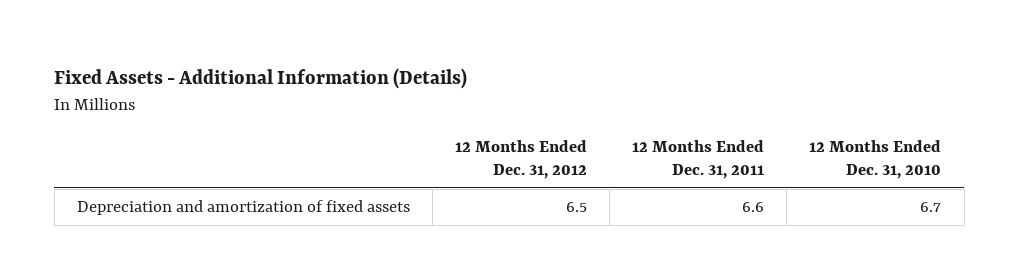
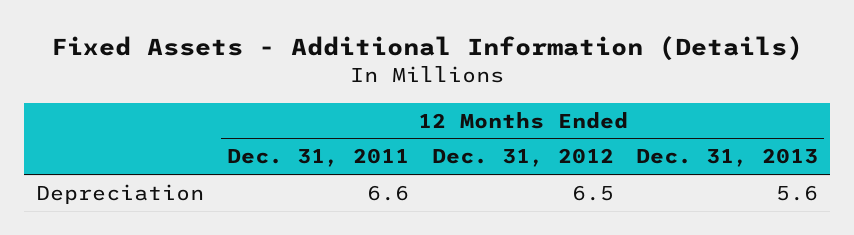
[809,140,942,180] 12 Months Ended Dec. 31, 2010 -> none
none -> [636,148,819,168] Dec. 31, 2013
[76,200,410,216] Depreciation and amortization of fixed assets -> [35,183,204,204] Depreciation

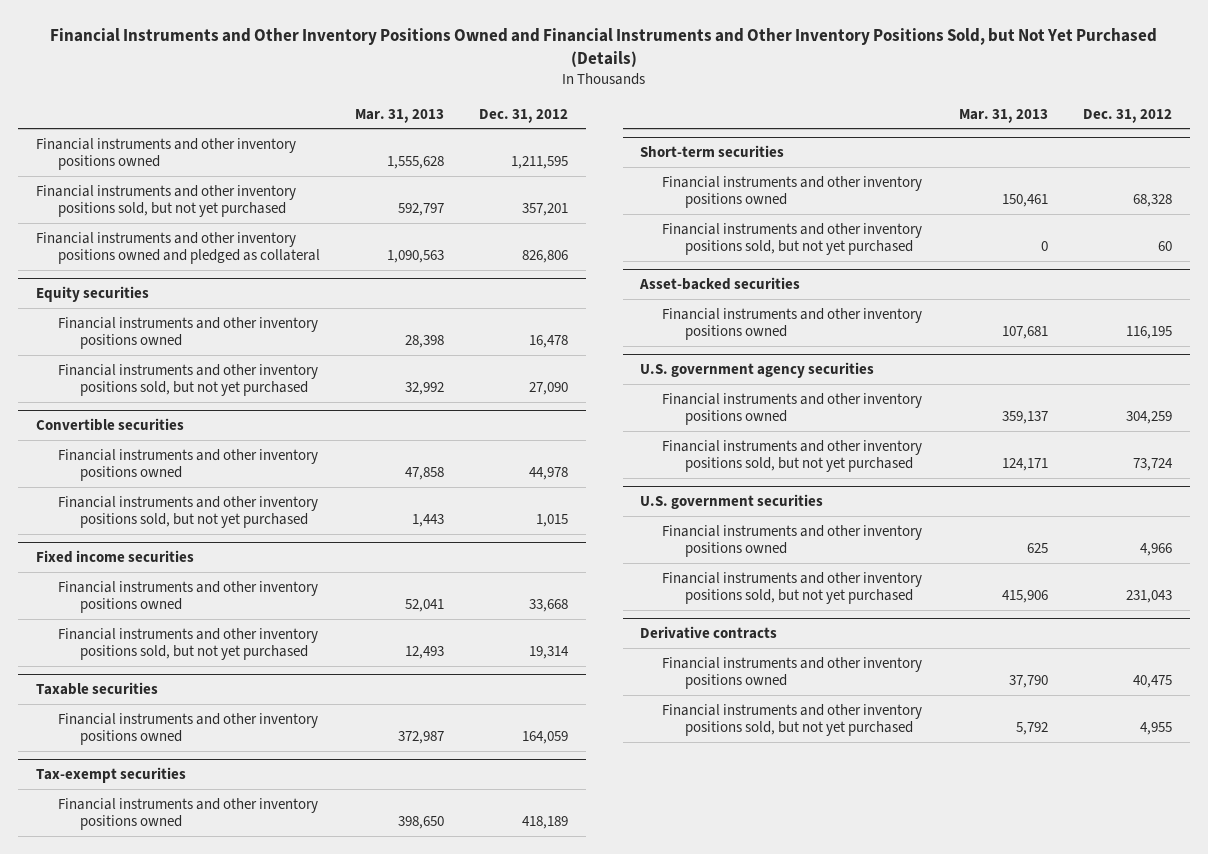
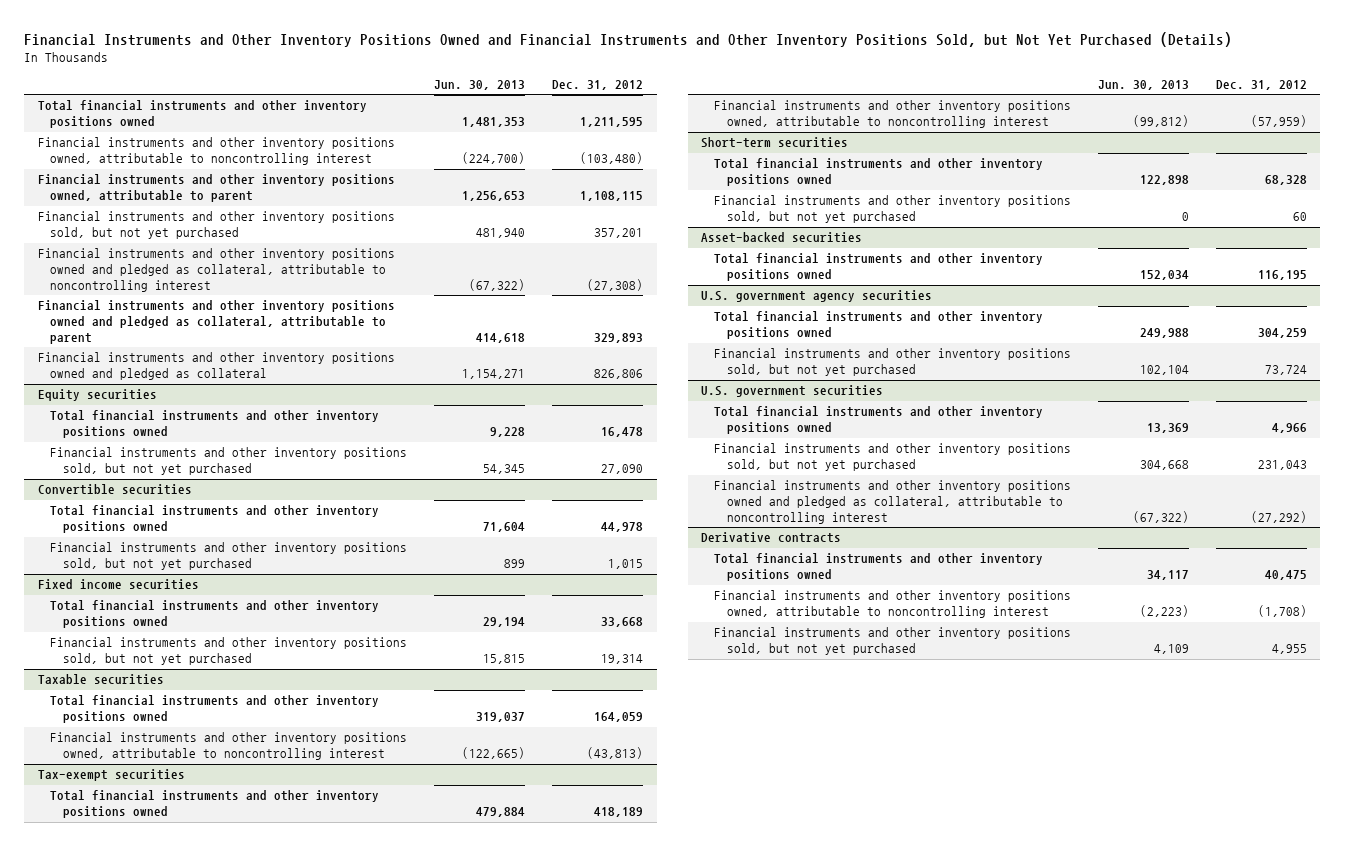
[355,108,445,123] Mar. 31, 2013 -> none
none -> [434,79,526,90] Jun. 30, 2013
[35,137,296,171] Financial instruments and other inventory positions owned -> [37,100,367,129] Total financial instruments and other inventory positions owned
none -> [37,137,395,166] Financial instruments and other inventory positions owned, attributable to noncontrolling interest
none -> [37,174,395,203] Financial instruments and other inventory positions owned, attributable to parent
none -> [37,248,395,293] Financial instruments and other inventory positions owned and pledged as collateral, attributable to noncontrolling interest
none -> [37,300,395,345] Financial instruments and other inventory positions owned and pledged as collateral, attributable to parent
[58,316,319,350] Financial instruments and other inventory positions owned -> [50,410,380,439] Total financial instruments and other inventory positions owned
[58,448,319,482] Financial instruments and other inventory positions owned -> [50,505,380,534] Total financial instruments and other inventory positions owned
[58,580,319,614] Financial instruments and other inventory positions owned -> [50,600,380,629] Total financial instruments and other inventory positions owned
[58,712,319,746] Financial instruments and other inventory positions owned -> [50,695,380,724] Total financial instruments and other inventory positions owned
none -> [50,732,408,761] Financial instruments and other inventory positions owned, attributable to noncontrolling interest
[58,797,319,831] Financial instruments and other inventory positions owned -> [50,790,380,819] Total financial instruments and other inventory positions owned
none -> [713,100,1071,129] Financial instruments and other inventory positions owned, attributable to noncontrolling interest
[662,175,923,209] Financial instruments and other inventory positions owned -> [713,158,1043,187] Total financial instruments and other inventory positions owned
[662,307,923,341] Financial instruments and other inventory positions owned -> [713,253,1043,282] Total financial instruments and other inventory positions owned
[662,392,923,426] Financial instruments and other inventory positions owned -> [713,311,1043,340] Total financial instruments and other inventory positions owned
[662,524,923,558] Financial instruments and other inventory positions owned -> [713,406,1043,435] Total financial instruments and other inventory positions owned
none -> [713,480,1071,525] Financial instruments and other inventory positions owned and pledged as collateral, attributable to noncontrolling interest
[662,656,923,690] Financial instruments and other inventory positions owned -> [713,553,1043,582] Total financial instruments and other inventory positions owned
none -> [713,590,1071,619] Financial instruments and other inventory positions owned, attributable to noncontrolling interest

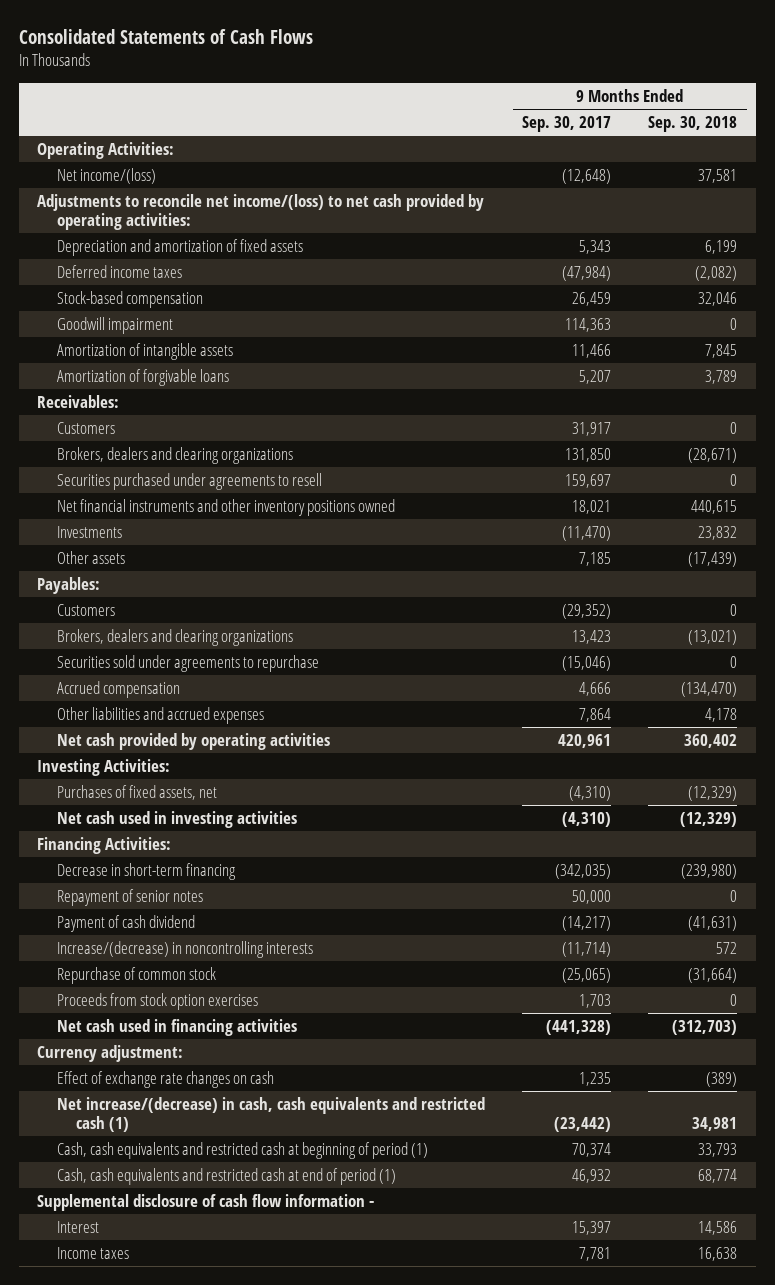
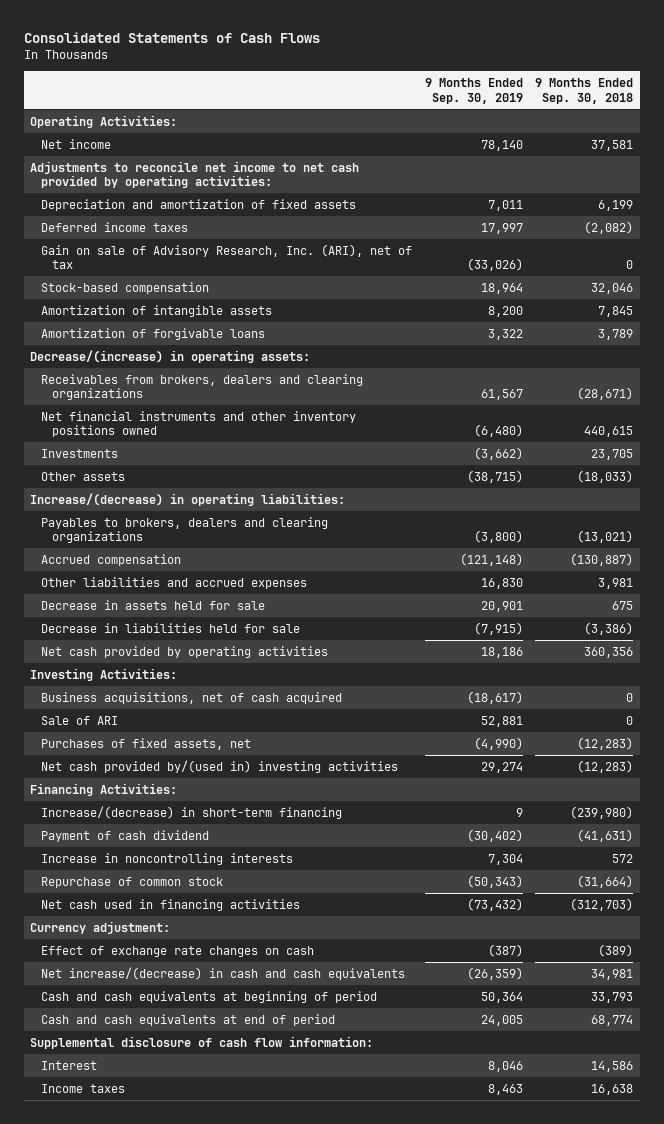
[522,115,612,132] Sep. 30, 2017 -> none
none -> [424,78,523,104] 9 Months Ended Sep. 30, 2019
[56,167,156,184] Net income/(loss) -> [41,138,112,149] Net income
[37,193,485,230] Adjustments to reconcile net income/(loss) to net cash provided by operating activities: -> [30,160,360,189] Adjustments to reconcile net income to net cash provided by operating activities:
none -> [41,243,413,270] Gain on sale of Advisory Research, Inc. (ARI), net of tax
[56,316,173,334] Goodwill impairment -> none
[37,394,120,408] Receivables: -> none
[56,421,115,434] Customers -> none
[56,472,322,490] Securities purchased under agreements to resell -> none
none -> [30,349,311,363] Decrease/(increase) in operating assets:
[56,446,293,464] Brokers, dealers and clearing organizations -> [41,373,364,401] Receivables from brokers, dealers and clearing organizations
[37,576,101,594] Payables: -> none
[56,603,115,616] Customers -> none
[56,654,319,672] Securities sold under agreements to repurchase -> none
[698,525,738,540] 23,832 -> [591,448,634,460] 23,705
[688,551,738,567] (17,439) -> [577,469,634,483] (18,033)
none -> [30,492,346,506] Increase/(decrease) in operating liabilities:
[56,628,293,646] Brokers, dealers and clearing organizations -> [41,516,329,544] Payables to brokers, dealers and clearing organizations
[681,681,738,697] (134,470) -> [570,552,634,566] (130,887)
[705,707,738,722] 4,178 -> [598,577,634,589] 3,981
none -> [41,599,266,610] Decrease in assets held for sale
none -> [41,622,301,633] Decrease in liabilities held for sale
[684,733,738,748] 360,402 -> [584,646,634,658] 360,356
none -> [41,691,343,704] Business acquisitions, net of cash acquired
none -> [41,715,119,725] Sale of ARI
[688,785,738,801] (12,329) -> [577,736,634,750] (12,283)
[56,810,297,828] Net cash used in investing activities -> [41,759,399,773] Net cash provided by/(used in) investing activities
[680,811,738,827] (12,329) -> [577,759,634,773] (12,283)
[56,888,203,906] Repayment of senior notes -> none
[56,862,236,880] Decrease in short-term financing -> [41,805,343,819] Increase/(decrease) in short-term financing
[56,940,313,958] Increase/(decrease) in noncontrolling interests -> [41,852,294,865] Increase in noncontrolling interests
[56,992,258,1010] Proceeds from stock option exercises -> none
[56,1096,485,1132] Net increase/(decrease) in cash, cash equivalents and restricted cash (1) -> [41,966,406,980] Net increase/(decrease) in cash and cash equivalents
[56,1141,428,1159] Cash, cash equivalents and restricted cash at beginning of period (1) -> [41,990,378,1003] Cash and cash equivalents at beginning of period
[56,1167,396,1185] Cash, cash equivalents and restricted cash at end of period (1) -> [41,1013,336,1026] Cash and cash equivalents at end of period
[37,1193,375,1211] Supplemental disclosure of cash flow information - -> [30,1035,374,1049] Supplemental disclosure of cash flow information:

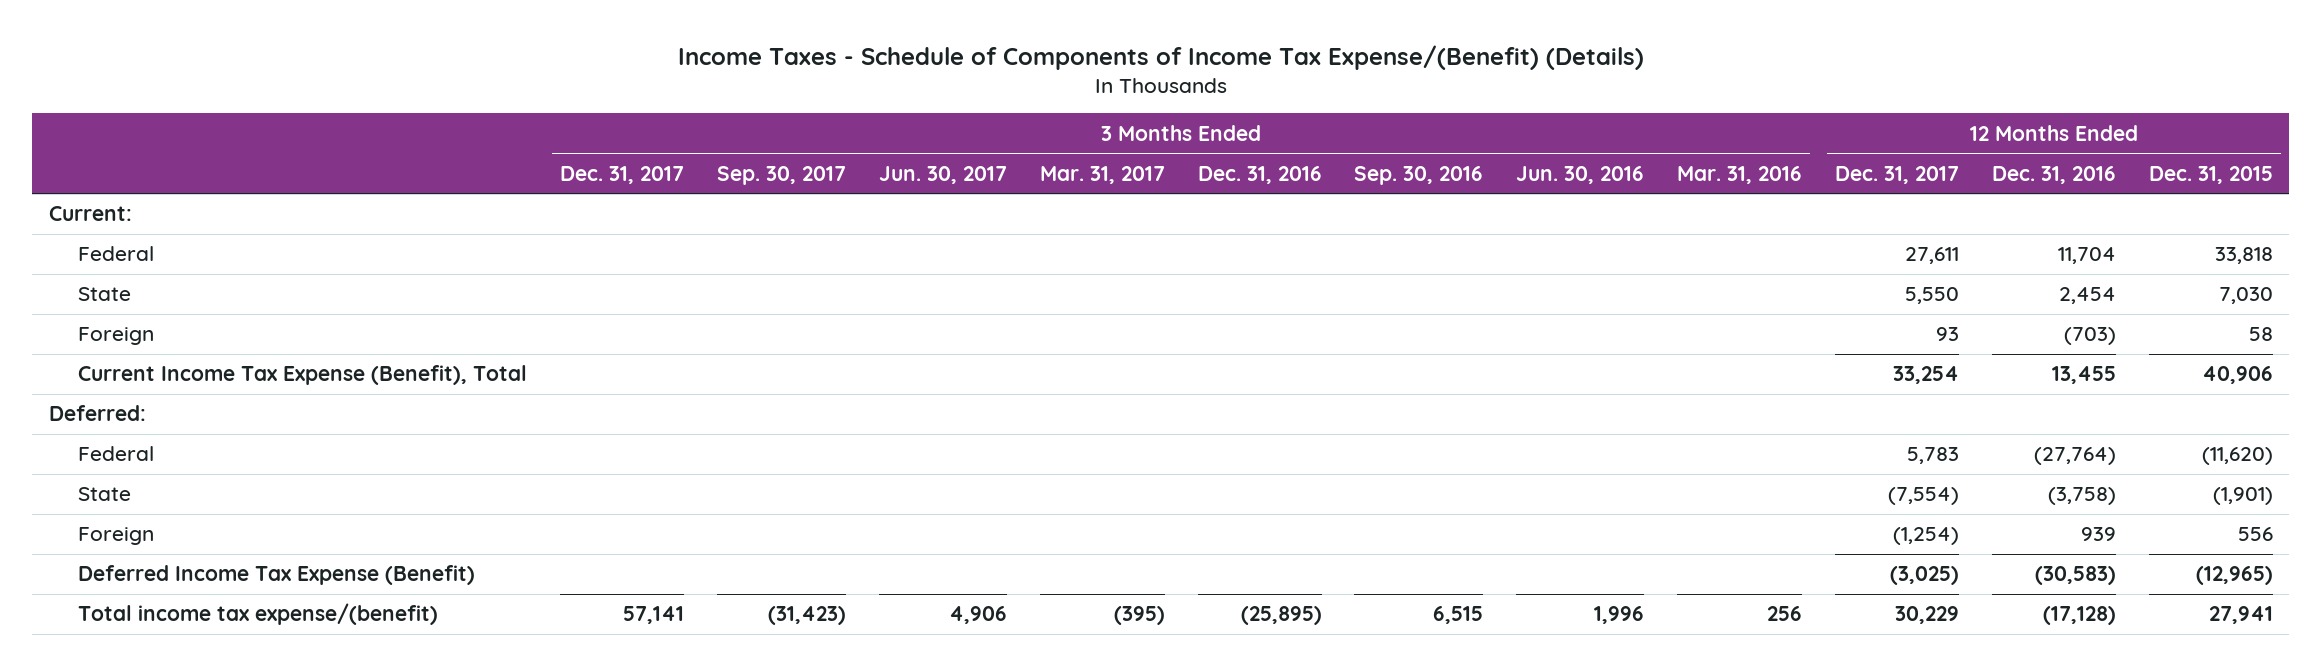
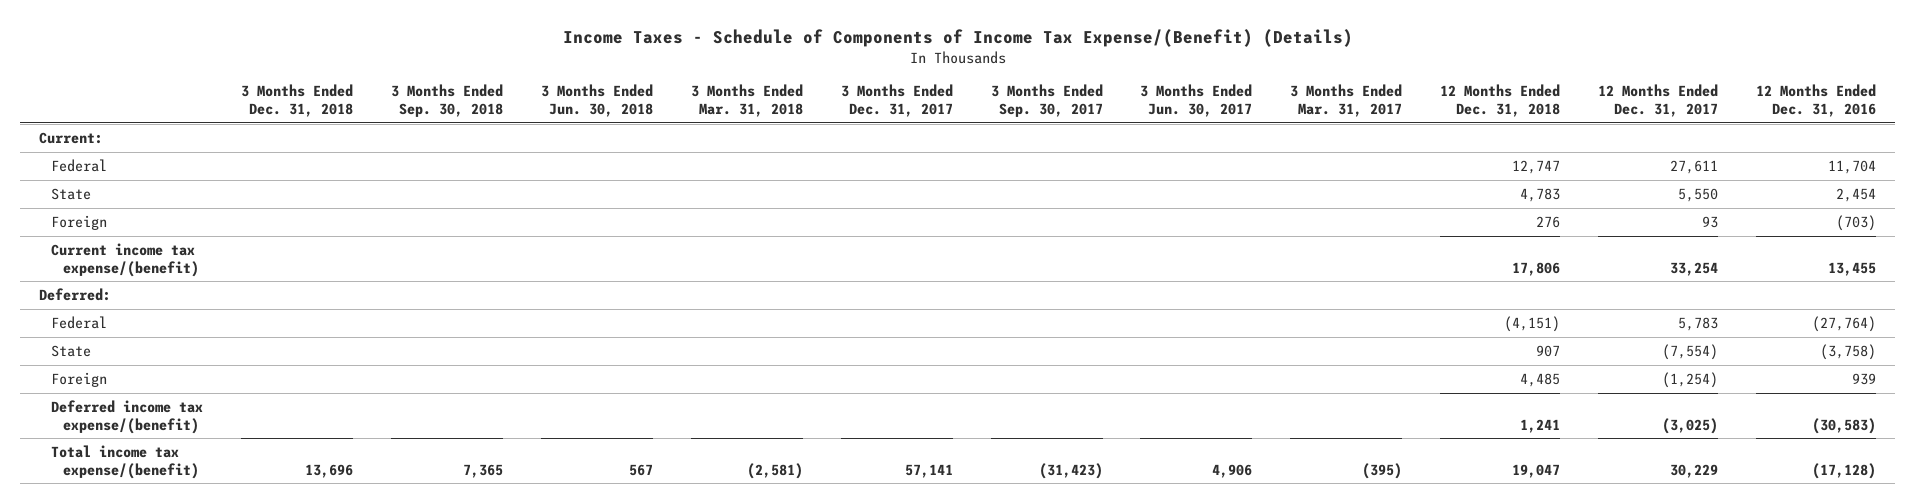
[1197,165,1322,184] Dec. 31, 2016 -> none
[1354,165,1484,185] Sep. 30, 2016 -> none
[1516,165,1645,184] Jun. 30, 2016 -> none
[1677,165,1803,184] Mar. 31, 2016 -> none
[2148,165,2273,184] Dec. 31, 2015 -> none
none -> [240,84,353,118] 3 Months Ended Dec. 31, 2018
none -> [390,84,503,118] 3 Months Ended Sep. 30, 2018
none -> [540,84,653,118] 3 Months Ended Jun. 30, 2018
none -> [690,84,803,118] 3 Months Ended Mar. 31, 2018
none -> [1440,84,1561,118] 12 Months Ended Dec. 31, 2018
[78,365,528,386] Current Income Tax Expense (Benefit), Total -> [50,242,199,277] Current income tax expense/(benefit)
[78,565,476,586] Deferred Income Tax Expense (Benefit) -> [50,399,203,434] Deferred income tax expense/(benefit)

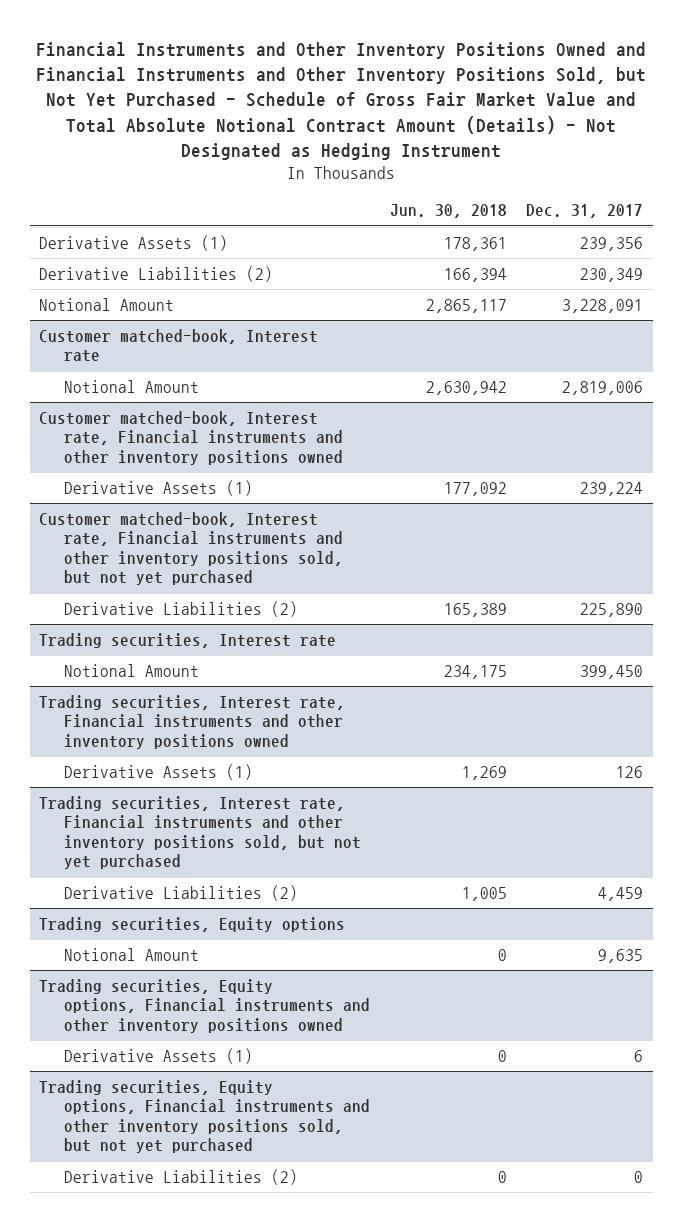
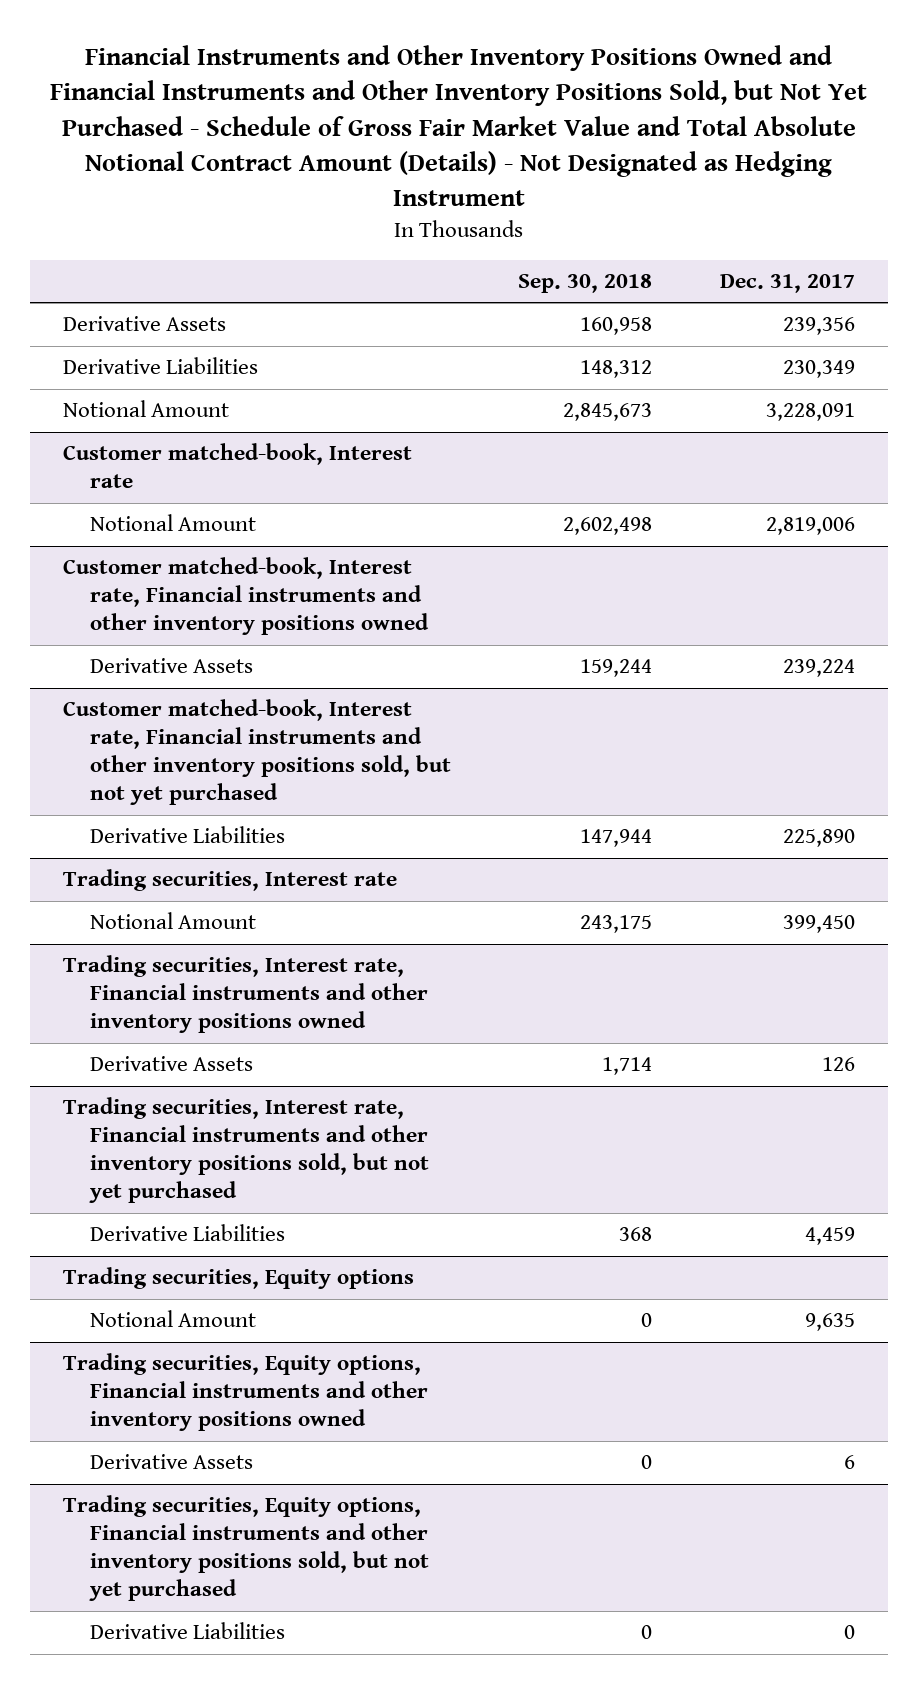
[389,204,507,219] Jun. 30, 2018 -> none
none -> [518,274,653,294] Sep. 30, 2018
[39,234,229,251] Derivative Assets (1) -> [63,316,227,332] Derivative Assets
[39,265,274,282] Derivative Liabilities (2) -> [63,357,259,375] Derivative Liabilities
[64,479,254,496] Derivative Assets (1) -> [90,658,254,674] Derivative Assets
[64,600,299,617] Derivative Liabilities (2) -> [90,826,286,844] Derivative Liabilities
[64,763,254,780] Derivative Assets (1) -> [90,1056,254,1072] Derivative Assets
[64,884,299,901] Derivative Liabilities (2) -> [90,1224,286,1242] Derivative Liabilities
[64,1047,254,1064] Derivative Assets (1) -> [90,1454,254,1470] Derivative Assets
[64,1168,299,1185] Derivative Liabilities (2) -> [90,1622,286,1640] Derivative Liabilities

